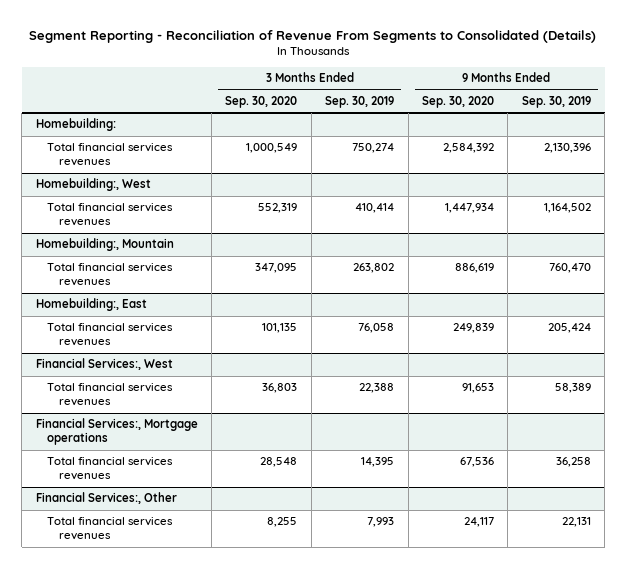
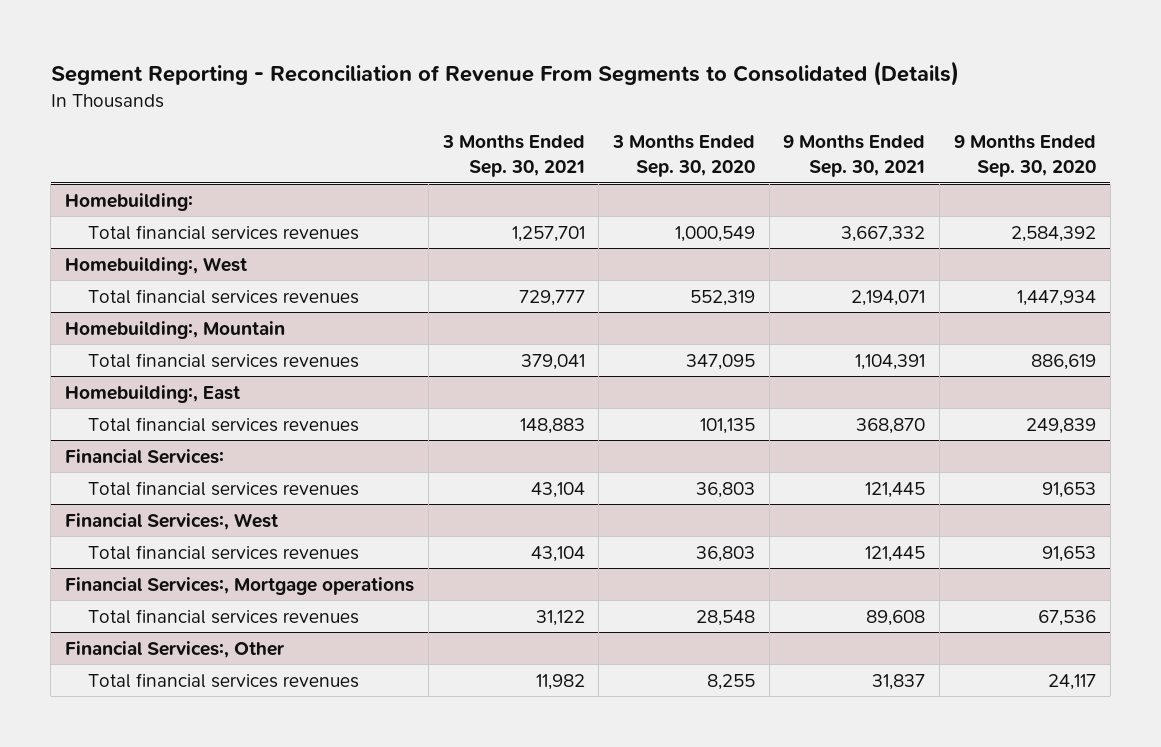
[325,95,395,108] Sep. 30, 2019 -> none
[521,95,591,108] Sep. 30, 2019 -> none
none -> [441,135,585,177] 3 Months Ended Sep. 30, 2021
none -> [783,135,926,177] 9 Months Ended Sep. 30, 2021
none -> [65,448,225,464] Financial Services:
none -> [88,480,360,496] Total financial services revenues

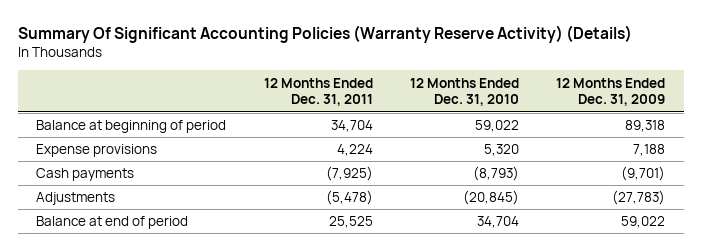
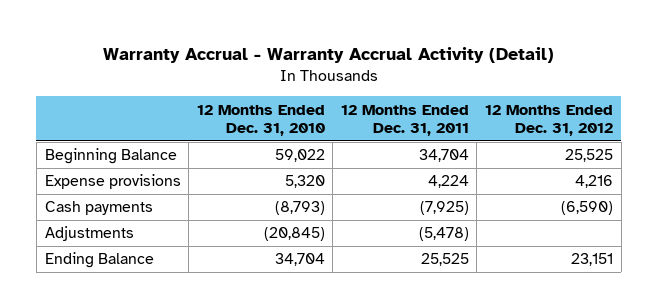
[17,24,632,43] Summary Of Significant Accounting Policies (Warranty Reserve Activity) (Details) -> [102,47,554,64] Warranty Accrual - Warranty Accrual Activity (Detail)
[556,77,666,107] 12 Months Ended Dec. 31, 2009 -> none
none -> [484,104,613,136] 12 Months Ended Dec. 31, 2012
[36,120,227,134] Balance at beginning of period -> [44,148,177,165] Beginning Balance
[36,216,189,230] Balance at end of period -> [44,252,154,269] Ending Balance

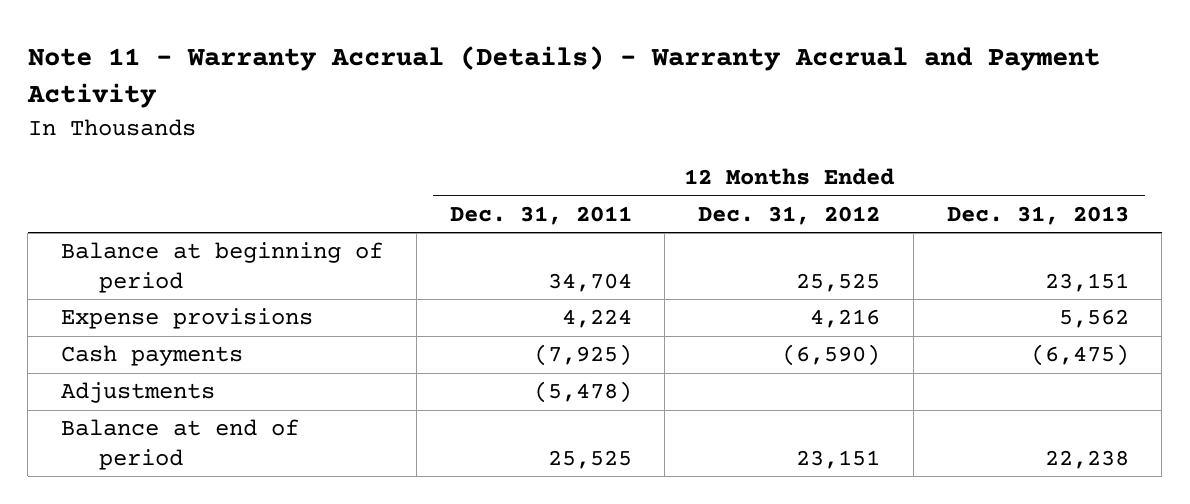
[102,47,554,64] Warranty Accrual - Warranty Accrual Activity (Detail) -> [26,46,1100,109] Note 11 - Warranty Accrual (Details) - Warranty Accrual and Payment Activity
[196,104,325,136] 12 Months Ended Dec. 31, 2010 -> none
none -> [946,205,1129,225] Dec. 31, 2013
[44,148,177,165] Beginning Balance -> [61,242,384,293] Balance at beginning of period
[44,252,154,269] Ending Balance -> [61,419,300,470] Balance at end of period

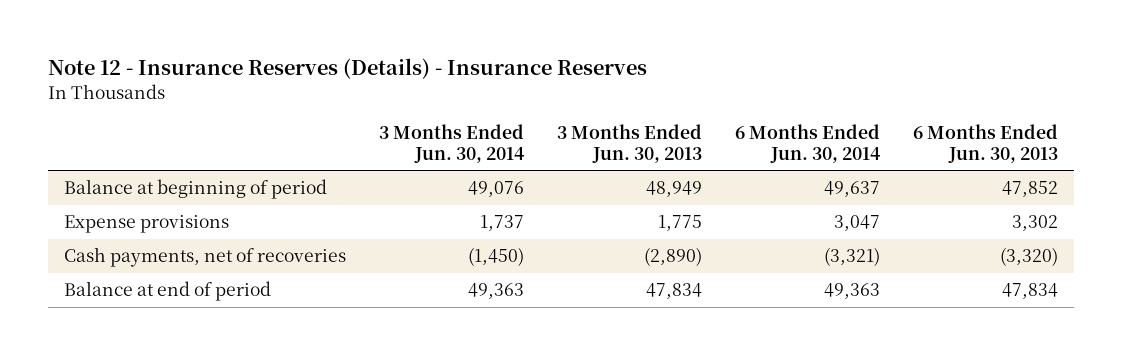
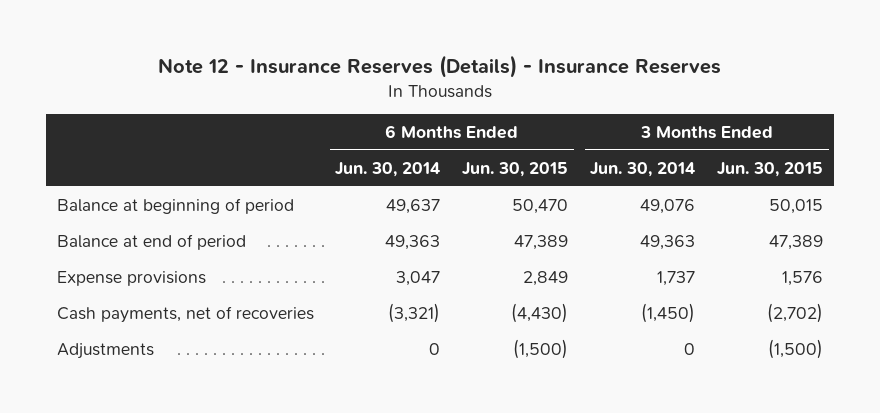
[557,124,703,163] 3 Months Ended Jun. 30, 2013 -> none
[912,124,1058,163] 6 Months Ended Jun. 30, 2013 -> none
none -> [462,161,569,177] Jun. 30, 2015
none -> [717,161,824,177] Jun. 30, 2015
[64,281,272,302] Balance at end of period -> [56,233,246,250] Balance at end of period
none -> [56,342,154,359] Adjustments

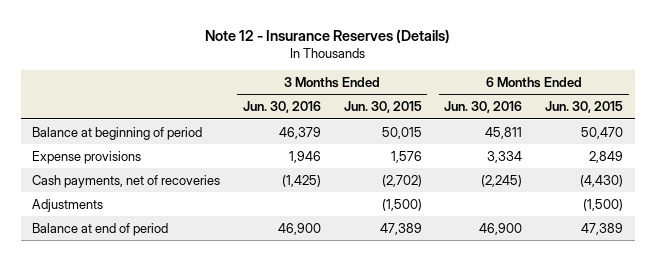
[157,54,721,78] Note 12 - Insurance Reserves (Details) - Insurance Reserves -> [204,28,450,43] Note 12 - Insurance Reserves (Details)
[335,161,441,177] Jun. 30, 2014 -> none
[590,161,696,177] Jun. 30, 2014 -> none
none -> [242,101,321,114] Jun. 30, 2016
none -> [444,101,523,114] Jun. 30, 2016
[56,233,246,250] Balance at end of period -> [32,222,169,236] Balance at end of period

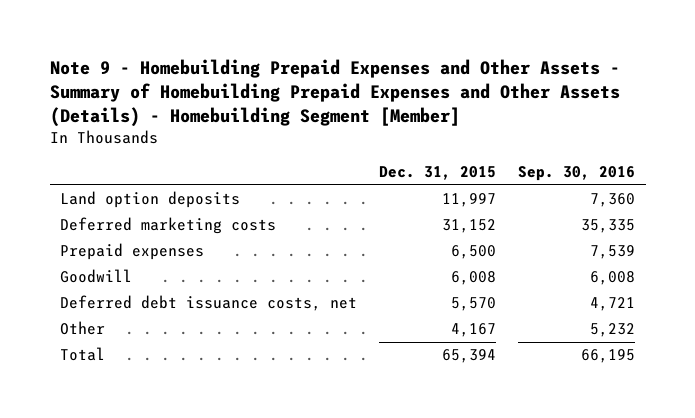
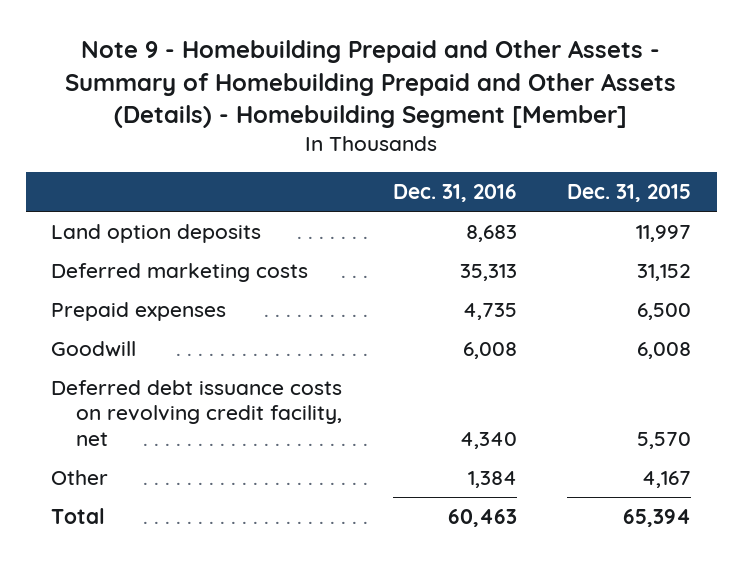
[49,58,620,128] Note 9 - Homebuilding Prepaid Expenses and Other Assets - Summary of Homebuilding Prepaid Expenses and Other Assets (Details) - Homebuilding Segment [Member] -> [65,40,677,129] Note 9 - Homebuilding Prepaid and Other Assets - Summary of Homebuilding Prepaid and Other Assets (Details) - Homebuilding Segment [Member]
[517,166,635,182] Sep. 30, 2016 -> none
none -> [392,184,517,203] Dec. 31, 2016
[60,295,358,312] Deferred debt issuance costs, net -> [51,379,343,447] Deferred debt issuance costs on revolving credit facility, net

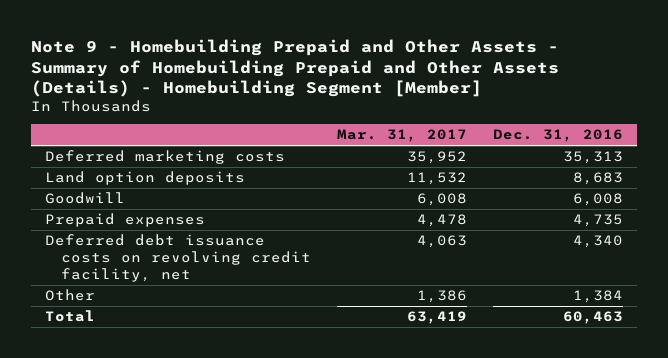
[567,184,692,203] Dec. 31, 2015 -> none
none -> [337,129,468,143] Mar. 31, 2017
[51,223,262,243] Land option deposits -> [44,171,245,186] Land option deposits
[51,301,227,321] Prepaid expenses -> [44,213,205,228] Prepaid expenses

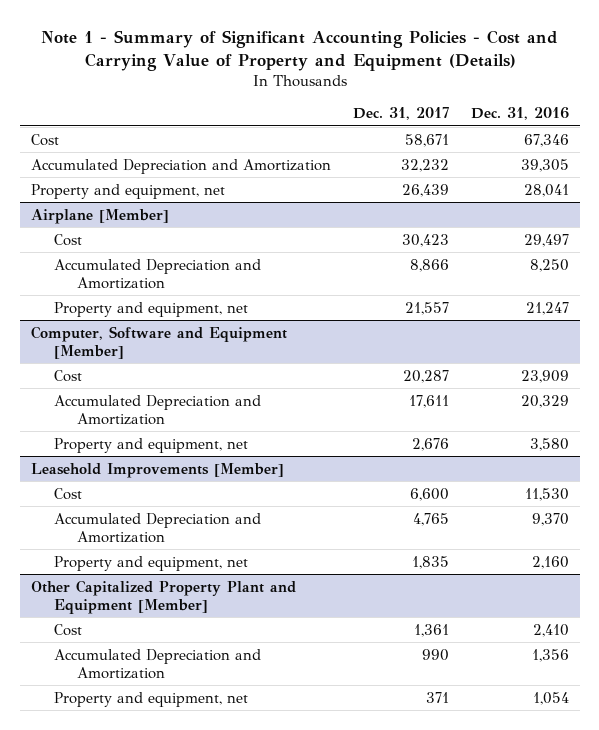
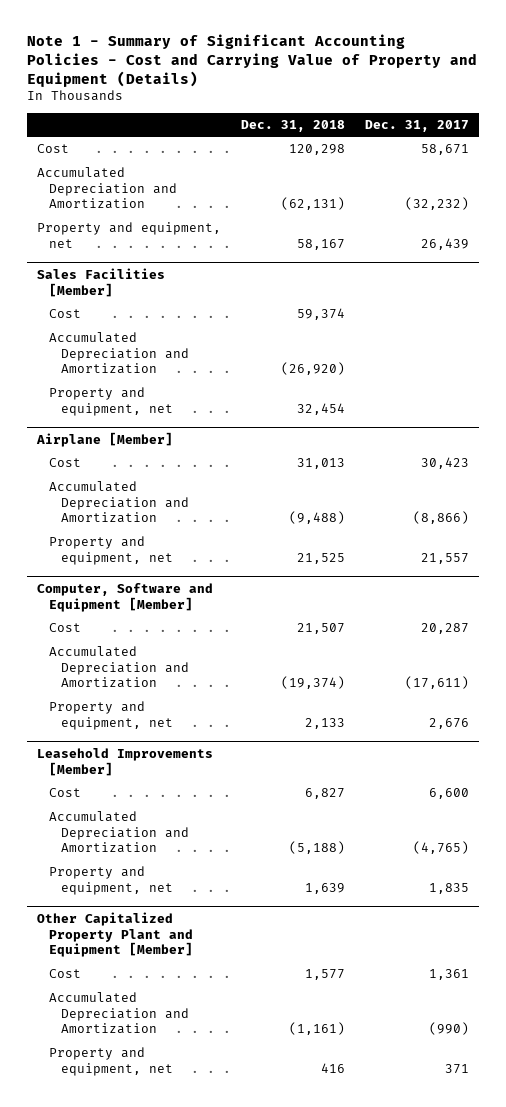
[470,107,569,121] Dec. 31, 2016 -> none
none -> [240,119,345,132] Dec. 31, 2018
[400,158,449,172] 32,232 -> [405,197,470,211] (32,232)
none -> [36,267,165,297] Sales Facilities [Member]
none -> [48,309,81,319] Cost
none -> [48,332,189,375] Accumulated Depreciation and Amortization
none -> [48,387,173,416] Property and equipment, net
[409,258,449,272] 8,866 -> [413,511,470,525] (8,866)
[408,394,449,408] 17,611 -> [405,676,470,690] (17,611)
[412,512,449,526] 4,765 -> [413,841,470,855] (4,765)
[421,648,449,661] 990 -> [429,1022,470,1036] (990)

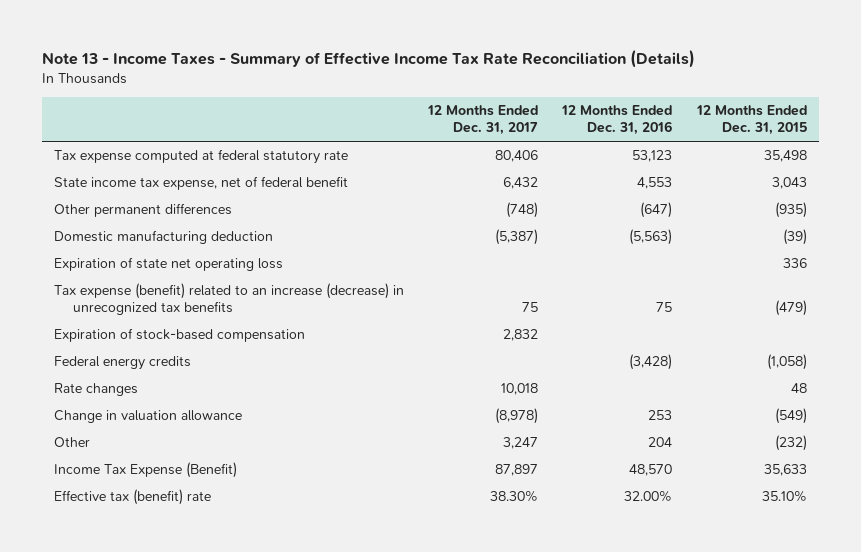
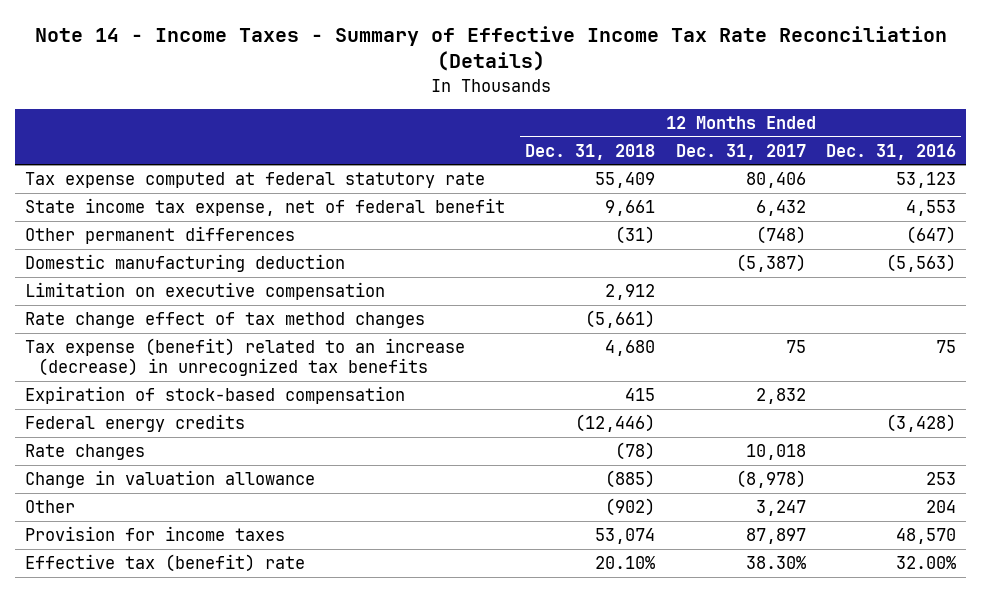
[42,49,696,68] Note 13 - Income Taxes - Summary of Effective Income Tax Rate Reconciliation (Details) -> [34,25,947,72] Note 14 - Income Taxes - Summary of Effective Income Tax Rate Reconciliation (Details)
[695,105,807,136] 12 Months Ended Dec. 31, 2015 -> none
none -> [525,143,656,160] Dec. 31, 2018
[54,257,284,272] Expiration of state net operating loss -> none
none -> [25,282,386,301] Limitation on executive compensation
none -> [25,312,426,329] Rate change effect of tax method changes
[54,462,238,479] Income Tax Expense (Benefit) -> [25,526,286,542] Provision for income taxes

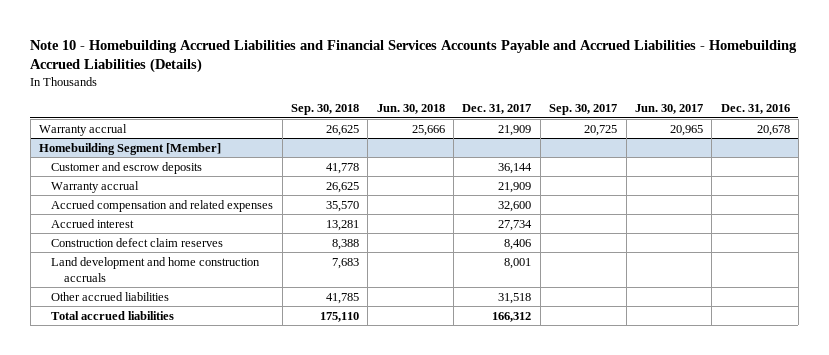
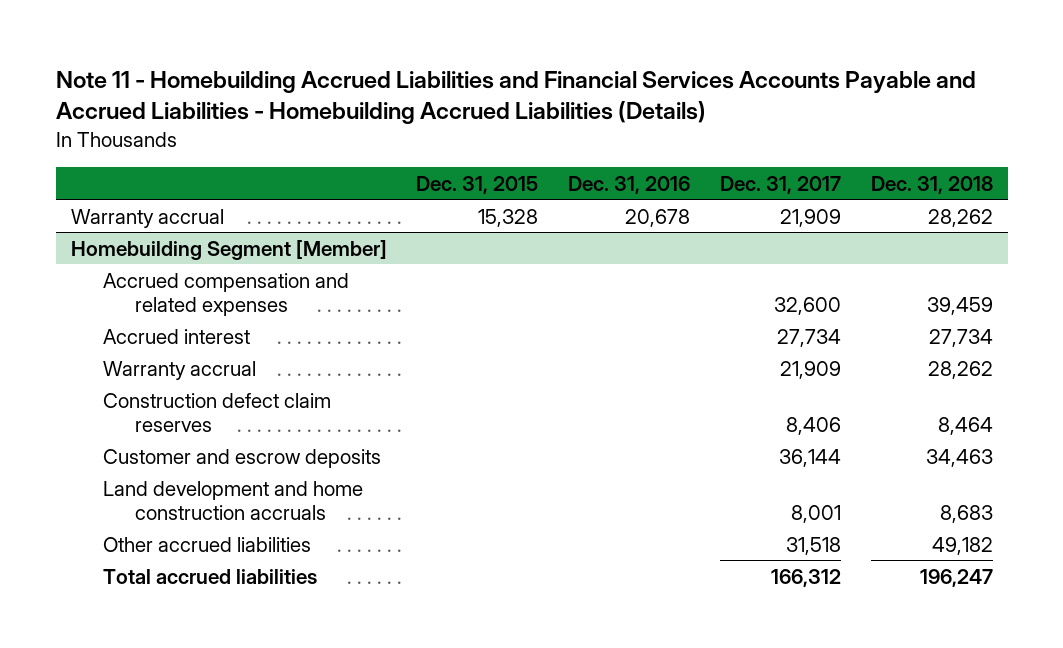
[30,39,798,73] Note 10 - Homebuilding Accrued Liabilities and Financial Services Accounts Payable and Accrued Liabilities - Homebuilding Accrued Liabilities (Details) -> [55,70,976,125] Note 11 - Homebuilding Accrued Liabilities and Financial Services Accounts Payable and Accrued Liabilities - Homebuilding Accrued Liabilities (Details)
[291,104,360,116] Sep. 30, 2018 -> none
[376,104,445,115] Jun. 30, 2018 -> none
[549,104,618,116] Sep. 30, 2017 -> none
[634,104,703,115] Jun. 30, 2017 -> none
none -> [416,175,539,194] Dec. 31, 2015
none -> [870,175,993,194] Dec. 31, 2018
[51,180,140,193] Warranty accrual -> [102,360,256,380] Warranty accrual
[51,161,203,174] Customer and escrow deposits -> [102,448,381,468] Customer and escrow deposits

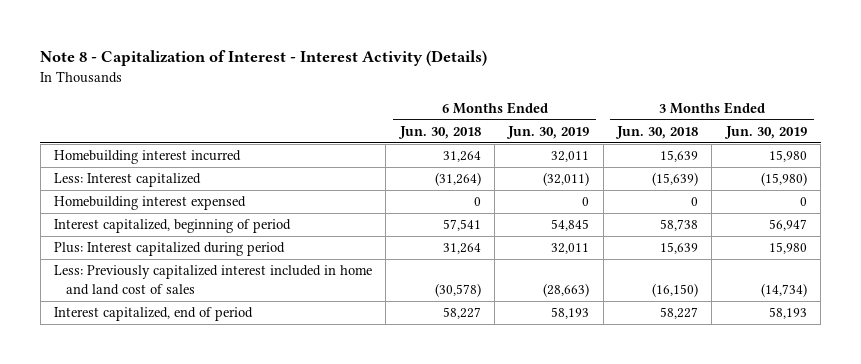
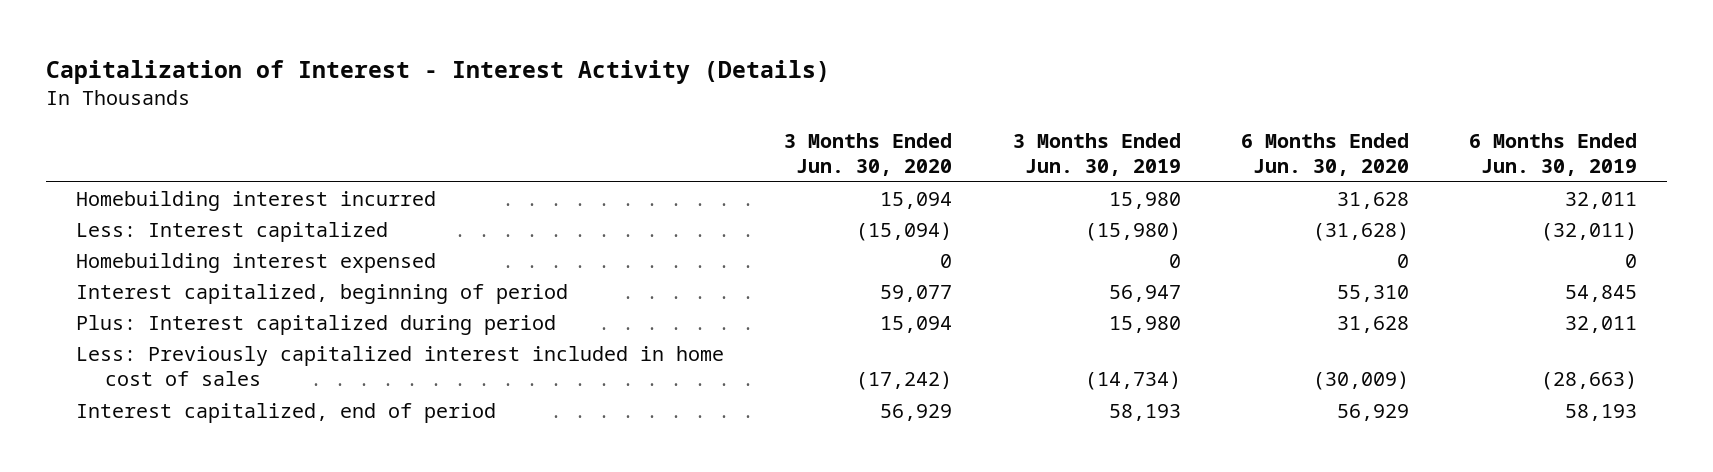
[40,50,488,67] Note 8 - Capitalization of Interest - Interest Activity (Details) -> [46,59,831,84] Capitalization of Interest - Interest Activity (Details)
[397,125,481,139] Jun. 30, 2018 -> none
[615,125,699,139] Jun. 30, 2018 -> none
none -> [784,132,953,177] 3 Months Ended Jun. 30, 2020
none -> [1240,132,1409,177] 6 Months Ended Jun. 30, 2020
[53,265,372,295] Less: Previously capitalized interest included in home and land cost of sales -> [76,345,725,387] Less: Previously capitalized interest included in home cost of sales

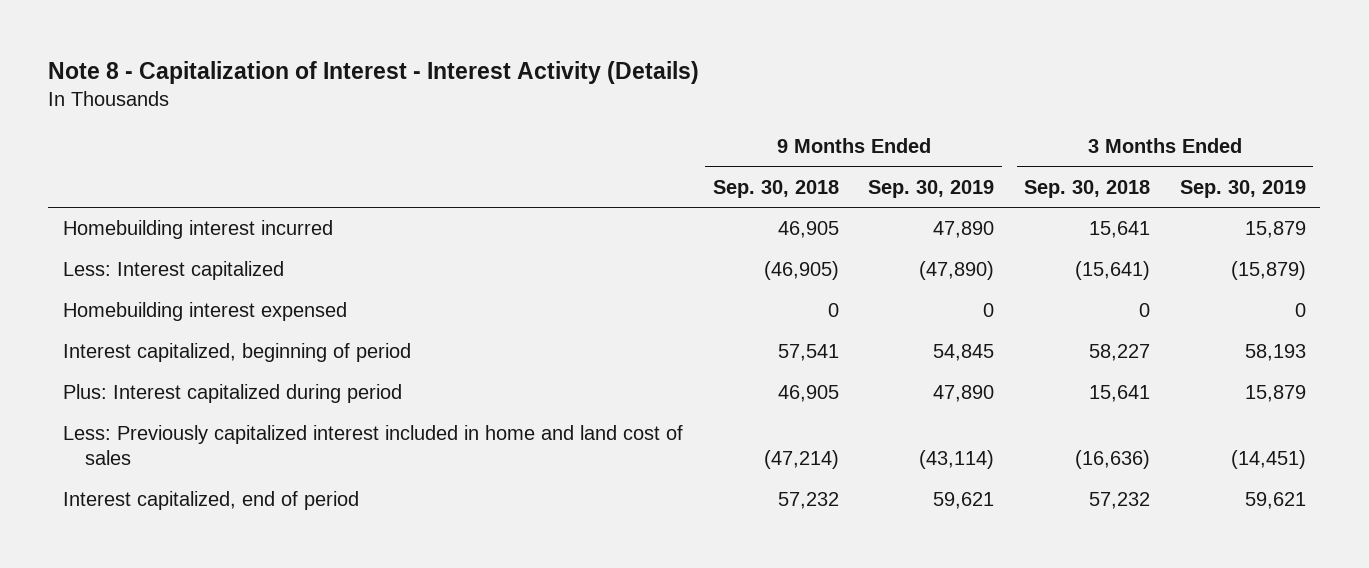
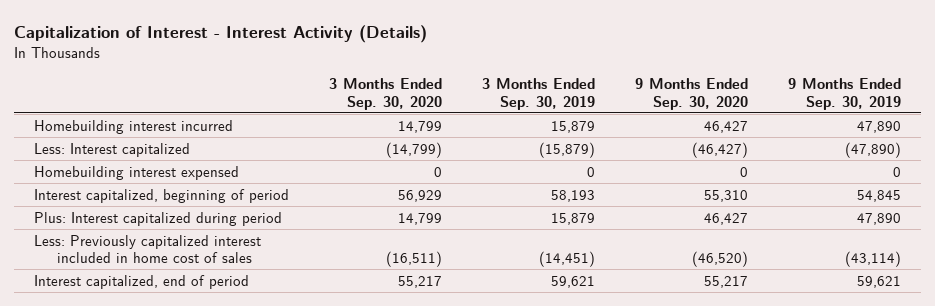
[48,61,700,85] Note 8 - Capitalization of Interest - Interest Activity (Details) -> [14,24,428,43] Capitalization of Interest - Interest Activity (Details)
[712,179,839,198] Sep. 30, 2018 -> none
[1023,179,1150,198] Sep. 30, 2018 -> none
none -> [329,78,443,110] 3 Months Ended Sep. 30, 2020
none -> [634,78,748,110] 9 Months Ended Sep. 30, 2020
[63,425,684,466] Less: Previously capitalized interest included in home and land cost of sales -> [34,234,262,264] Less: Previously capitalized interest included in home cost of sales

